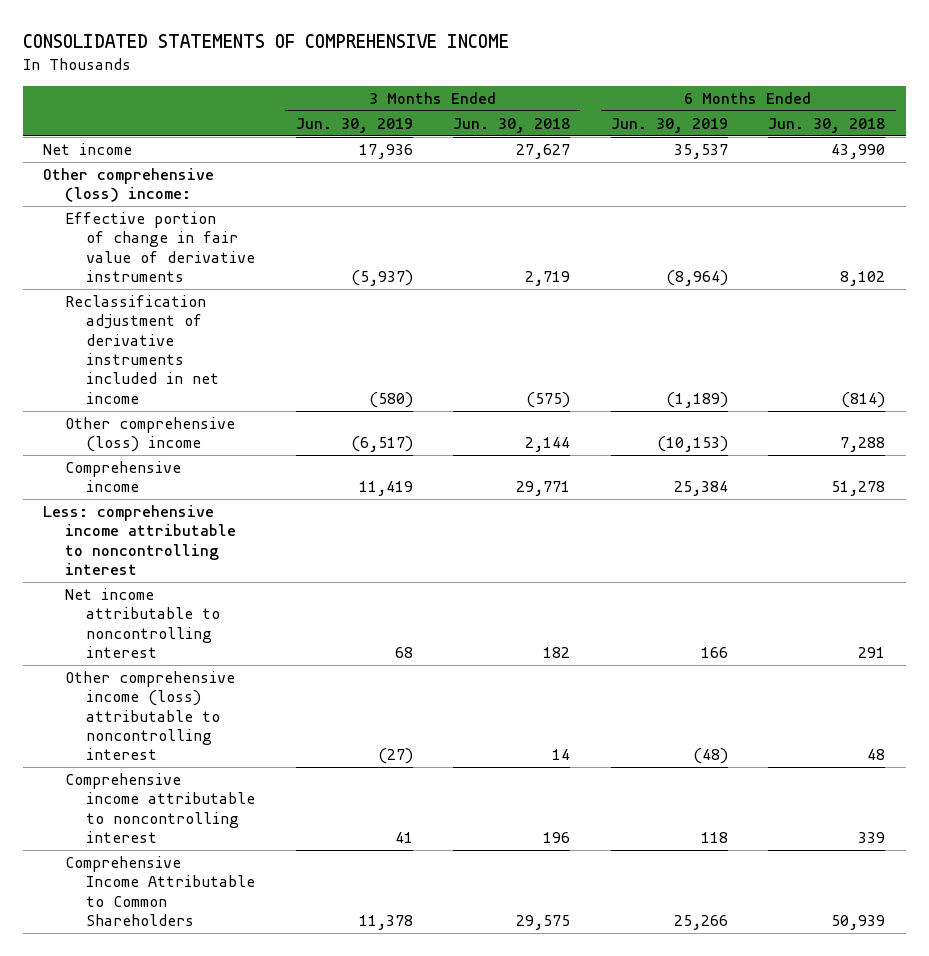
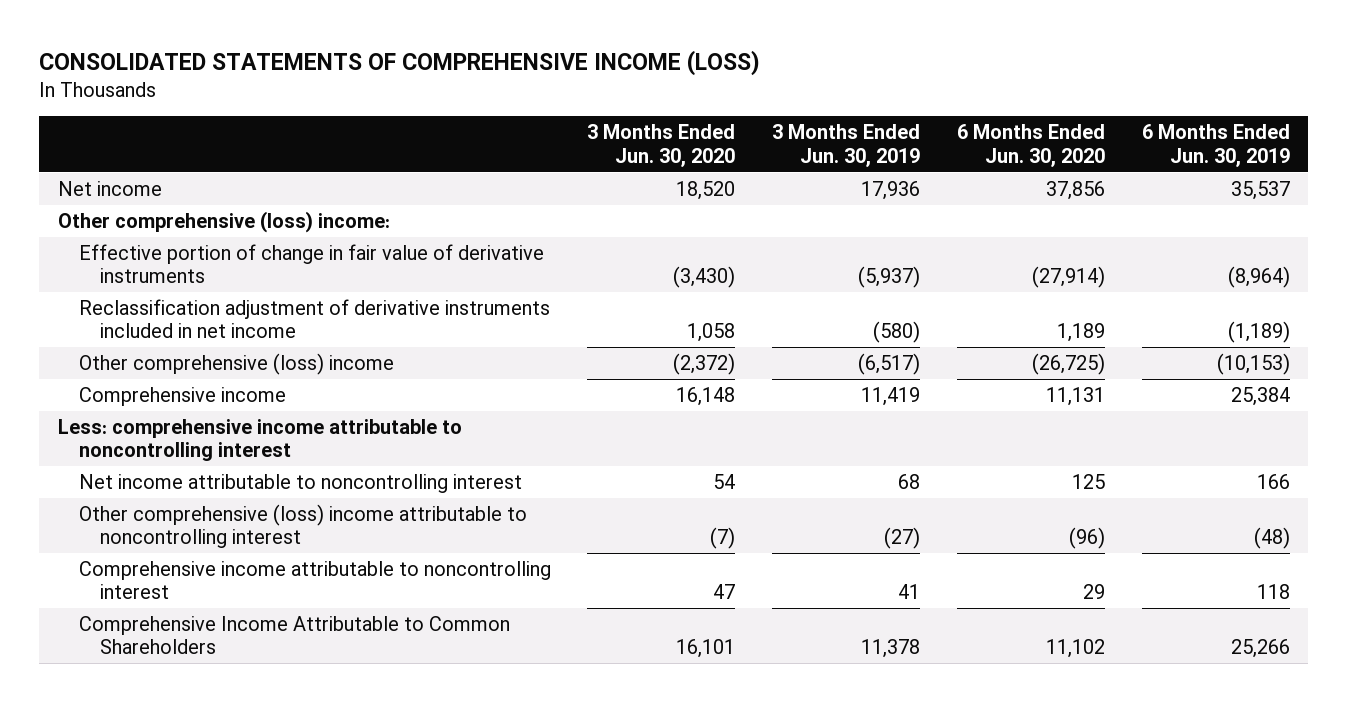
[23,34,510,49] CONSOLIDATED STATEMENTS OF COMPREHENSIVE INCOME -> [39,49,761,76] CONSOLIDATED STATEMENTS OF COMPREHENSIVE INCOME (LOSS)
[453,117,571,133] Jun. 30, 2018 -> none
[768,117,886,133] Jun. 30, 2018 -> none
none -> [587,124,736,167] 3 Months Ended Jun. 30, 2020
none -> [956,124,1105,167] 6 Months Ended Jun. 30, 2020
[64,671,235,761] Other comprehensive income (loss) attributable to noncontrolling interest -> [78,503,527,549] Other comprehensive (loss) income attributable to noncontrolling interest

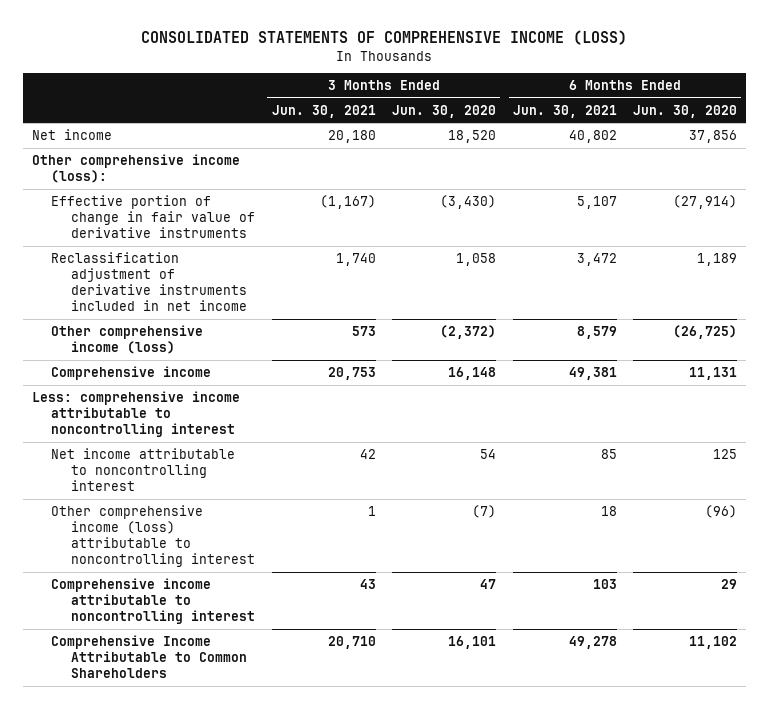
[772,124,921,167] 3 Months Ended Jun. 30, 2019 -> none
[1141,124,1290,167] 6 Months Ended Jun. 30, 2019 -> none
none -> [271,104,376,118] Jun. 30, 2021
none -> [512,104,617,118] Jun. 30, 2021
[57,210,390,233] Other comprehensive (loss) income: -> [31,153,240,183] Other comprehensive income (loss):
[78,352,394,375] Other comprehensive (loss) income -> [51,324,204,354] Other comprehensive income (loss)
[78,503,527,549] Other comprehensive (loss) income attributable to noncontrolling interest -> [51,504,256,567] Other comprehensive income (loss) attributable to noncontrolling interest

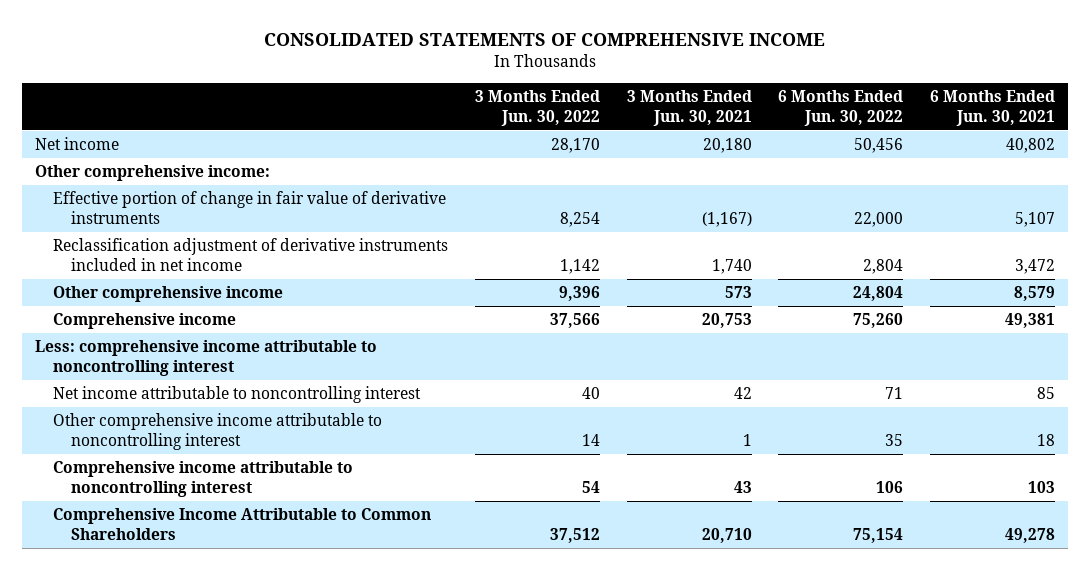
[141,30,628,46] CONSOLIDATED STATEMENTS OF COMPREHENSIVE INCOME (LOSS) -> [264,33,826,47] CONSOLIDATED STATEMENTS OF COMPREHENSIVE INCOME
[392,104,497,118] Jun. 30, 2020 -> none
[633,104,738,118] Jun. 30, 2020 -> none
none -> [474,90,600,126] 3 Months Ended Jun. 30, 2022
none -> [778,90,904,126] 6 Months Ended Jun. 30, 2022
[31,153,240,183] Other comprehensive income (loss): -> [35,165,271,182] Other comprehensive income:
[51,324,204,354] Other comprehensive income (loss) -> [53,286,284,303] Other comprehensive income
[51,504,256,567] Other comprehensive income (loss) attributable to noncontrolling interest -> [53,413,383,451] Other comprehensive income attributable to noncontrolling interest

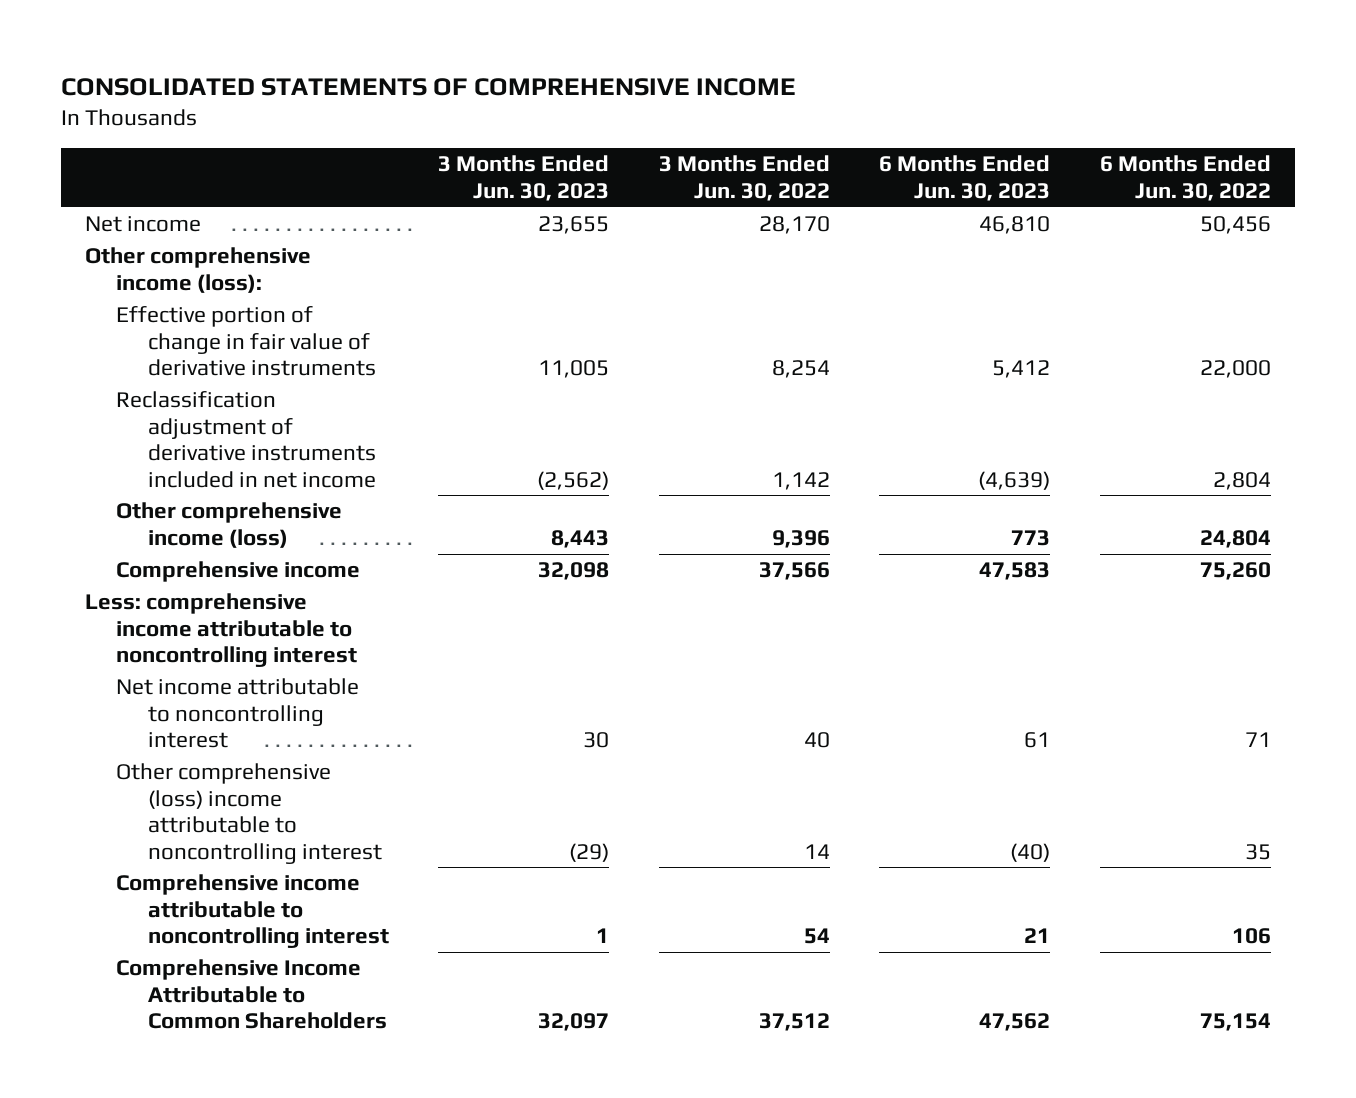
[626,90,752,126] 3 Months Ended Jun. 30, 2021 -> none
[929,90,1055,126] 6 Months Ended Jun. 30, 2021 -> none
none -> [438,155,610,201] 3 Months Ended Jun. 30, 2023
none -> [879,155,1051,201] 6 Months Ended Jun. 30, 2023
[35,165,271,182] Other comprehensive income: -> [85,247,312,293] Other comprehensive income (loss):
[53,286,284,303] Other comprehensive income -> [116,502,343,548] Other comprehensive income (loss)
[53,413,383,451] Other comprehensive income attributable to noncontrolling interest -> [116,763,382,864] Other comprehensive (loss) income attributable to noncontrolling interest

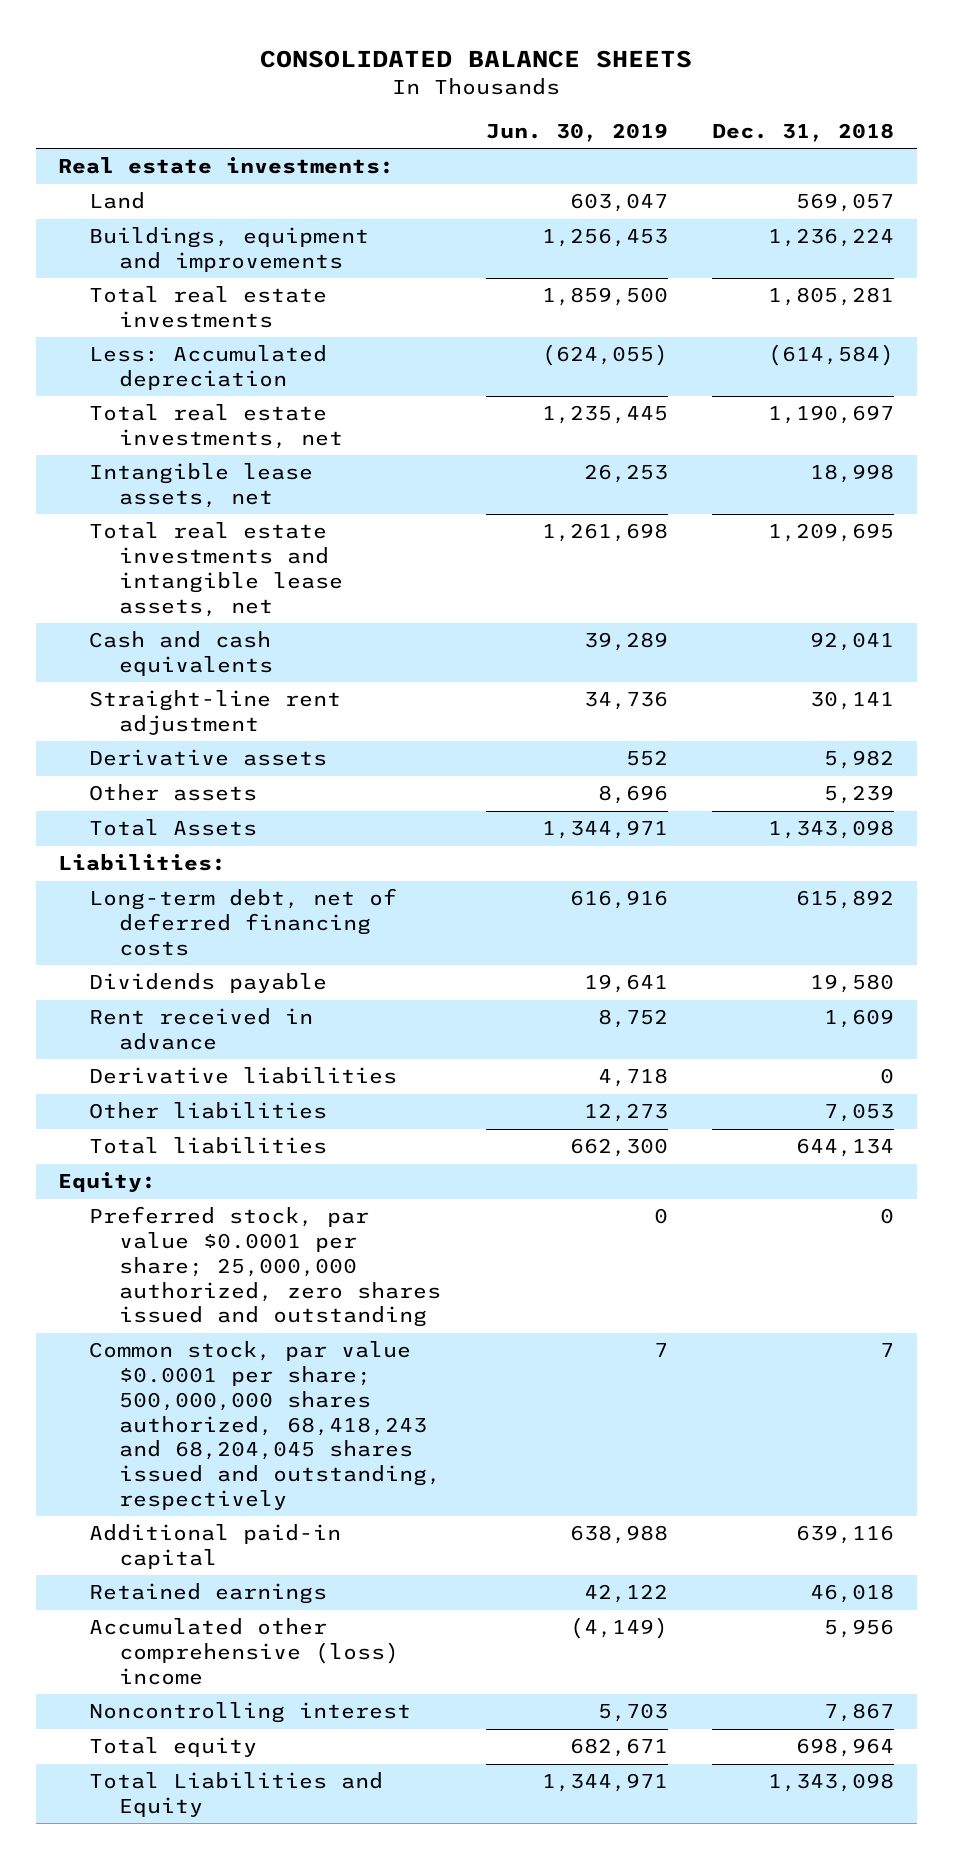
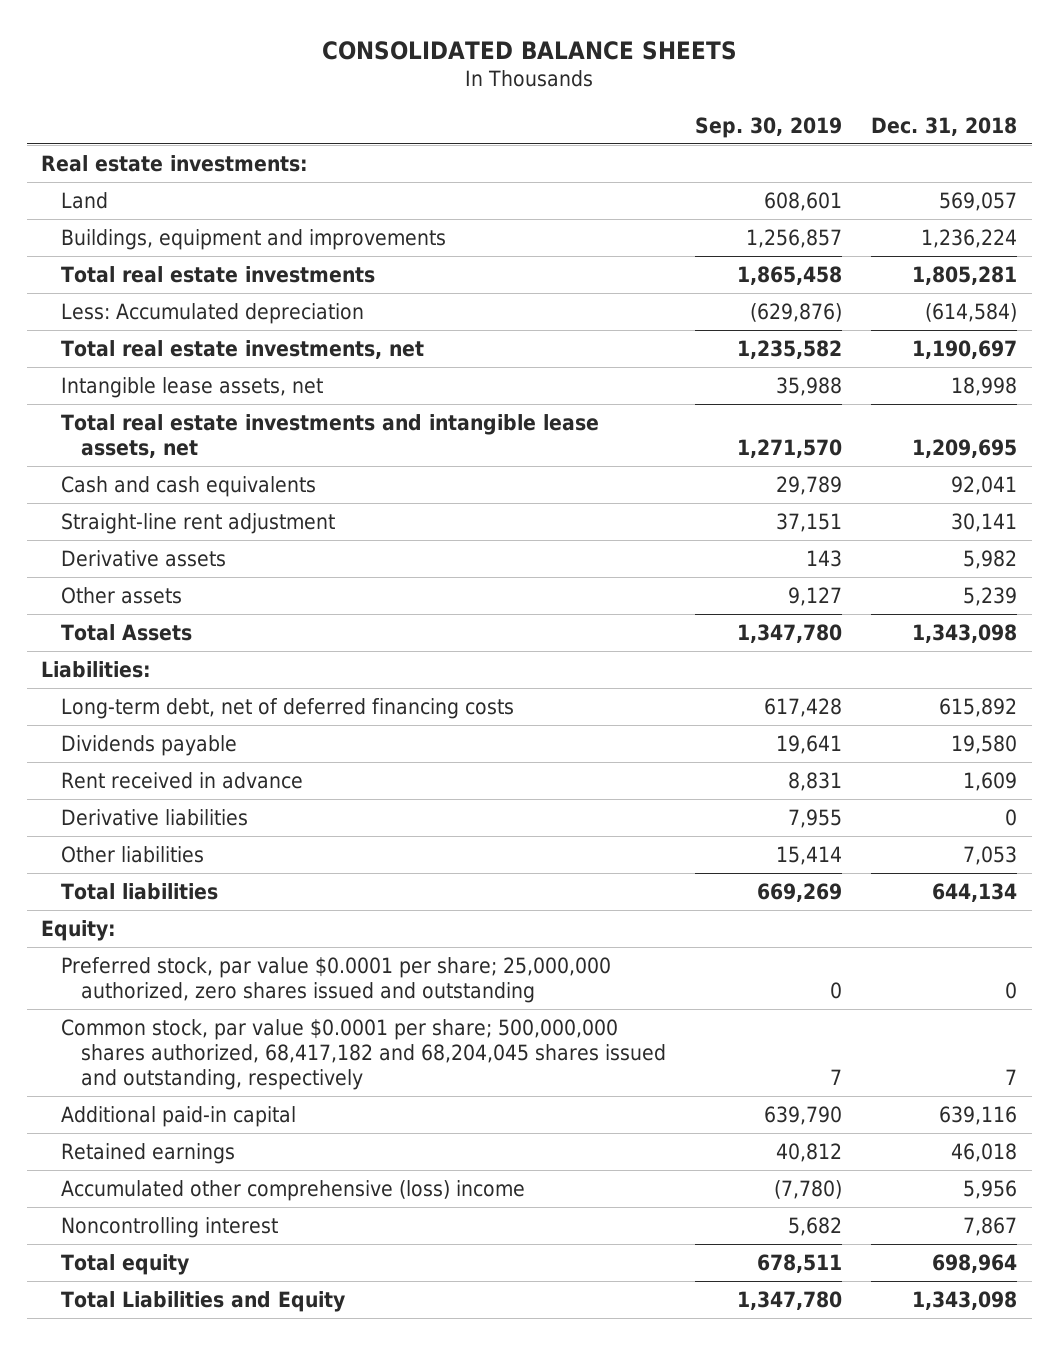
[485,122,668,142] Jun. 30, 2019 -> none
none -> [695,116,843,138] Sep. 30, 2019
[88,1341,441,1510] Common stock, par value $0.0001 per share; 500,000,000 shares authorized, 68,418,243 and 68,204,045 shares issued and outstanding, respectively -> [61,1019,667,1090] Common stock, par value $0.0001 per share; 500,000,000 shares authorized, 68,417,182 and 68,204,045 shares issued and outstanding, respectively

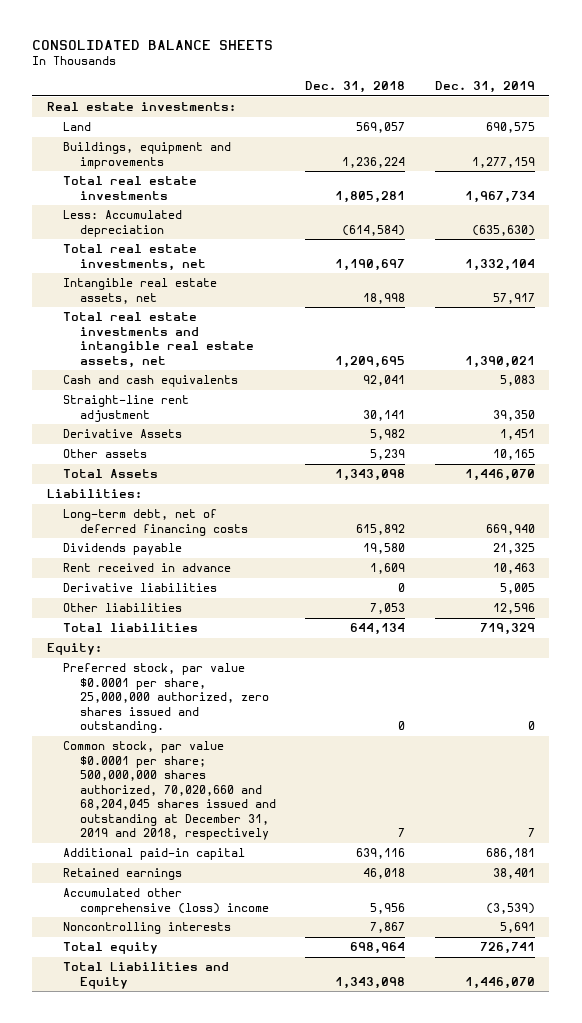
[695,116,843,138] Sep. 30, 2019 -> none
none -> [434,81,535,94] Dec. 31, 2019
[61,377,324,399] Intangible lease assets, net -> [63,278,218,304] Intangible real estate assets, net
[61,414,600,458] Total real estate investments and intangible lease assets, net -> [63,312,254,368] Total real estate investments and intangible real estate assets, net
[61,550,227,568] Derivative assets -> [63,429,183,439] Derivative Assets
[61,957,612,1003] Preferred stock, par value $0.0001 per share; 25,000,000 authorized, zero shares issued and outstanding -> [63,663,269,734] Preferred stock, par value $0.0001 per share, 25,000,000 authorized, zero shares issued and outstanding.
[61,1019,667,1090] Common stock, par value $0.0001 per share; 500,000,000 shares authorized, 68,417,182 and 68,204,045 shares issued and outstanding, respectively -> [63,741,276,841] Common stock, par value $0.0001 per share; 500,000,000 shares authorized, 70,020,660 and 68,204,045 shares issued and outstanding at December 31, 2019 and 2018, respectively
[61,1217,279,1239] Noncontrolling interest -> [63,922,232,935] Noncontrolling interests

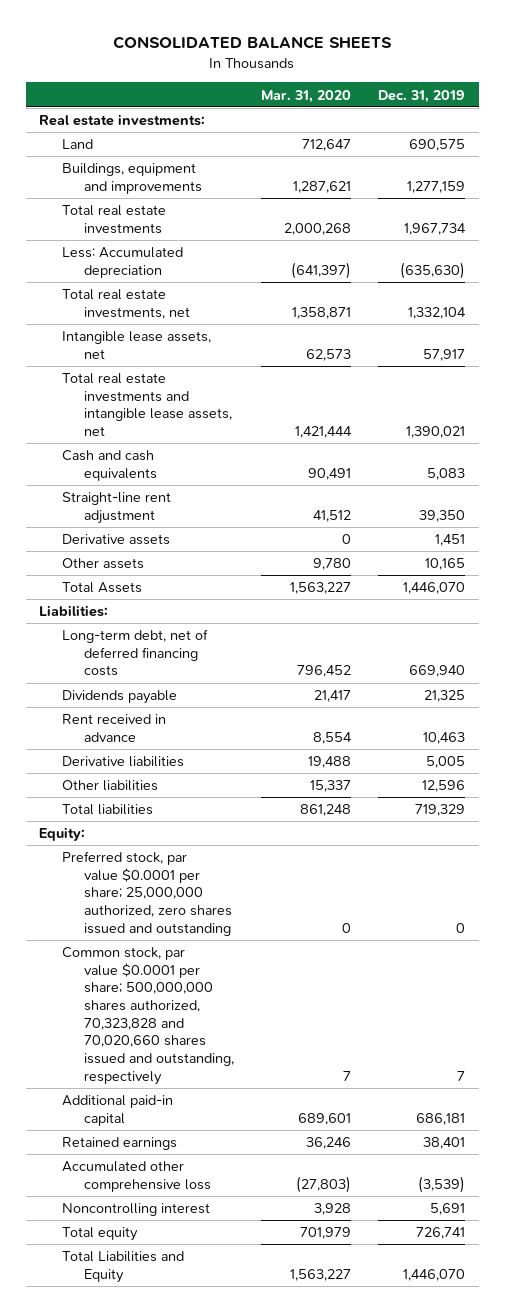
[305,81,406,94] Dec. 31, 2018 -> none
none -> [261,89,352,103] Mar. 31, 2020
[63,278,218,304] Intangible real estate assets, net -> [61,331,211,359] Intangible lease assets, net
[63,312,254,368] Total real estate investments and intangible real estate assets, net -> [61,373,233,437] Total real estate investments and intangible lease assets, net
[63,429,183,439] Derivative Assets -> [61,534,170,546] Derivative assets
[63,663,269,734] Preferred stock, par value $0.0001 per share, 25,000,000 authorized, zero shares issued and outstanding. -> [61,851,233,936] Preferred stock, par value $0.0001 per share; 25,000,000 authorized, zero shares issued and outstanding
[63,741,276,841] Common stock, par value $0.0001 per share; 500,000,000 shares authorized, 70,020,660 and 68,204,045 shares issued and outstanding at December 31, 2019 and 2018, respectively -> [61,947,235,1085] Common stock, par value $0.0001 per share; 500,000,000 shares authorized, 70,323,828 and 70,020,660 shares issued and outstanding, respectively
[63,888,269,915] Accumulated other comprehensive (loss) income -> [61,1161,212,1192] Accumulated other comprehensive loss
[63,922,232,935] Noncontrolling interests -> [61,1203,210,1217] Noncontrolling interest

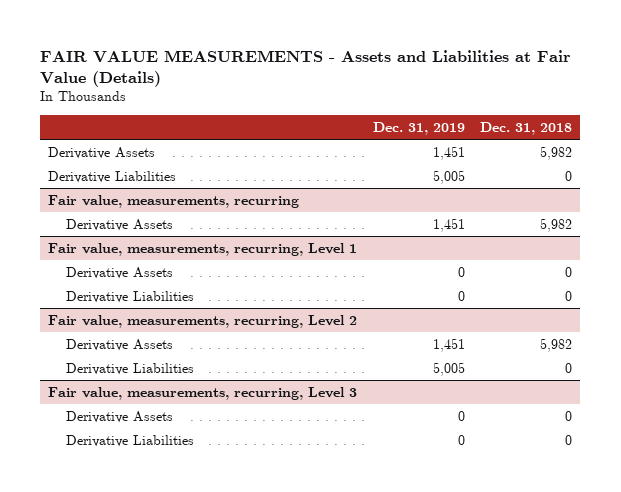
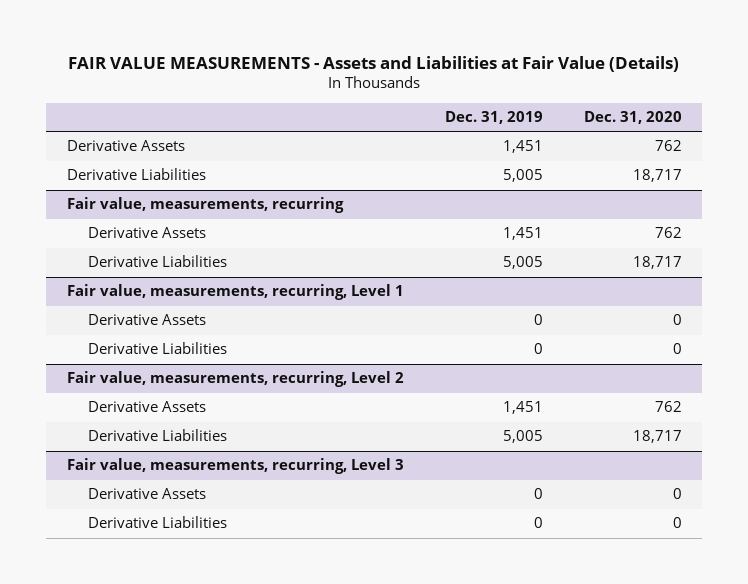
[480,121,573,135] Dec. 31, 2018 -> none
none -> [583,110,682,124] Dec. 31, 2020
none -> [88,255,228,268] Derivative Liabilities

